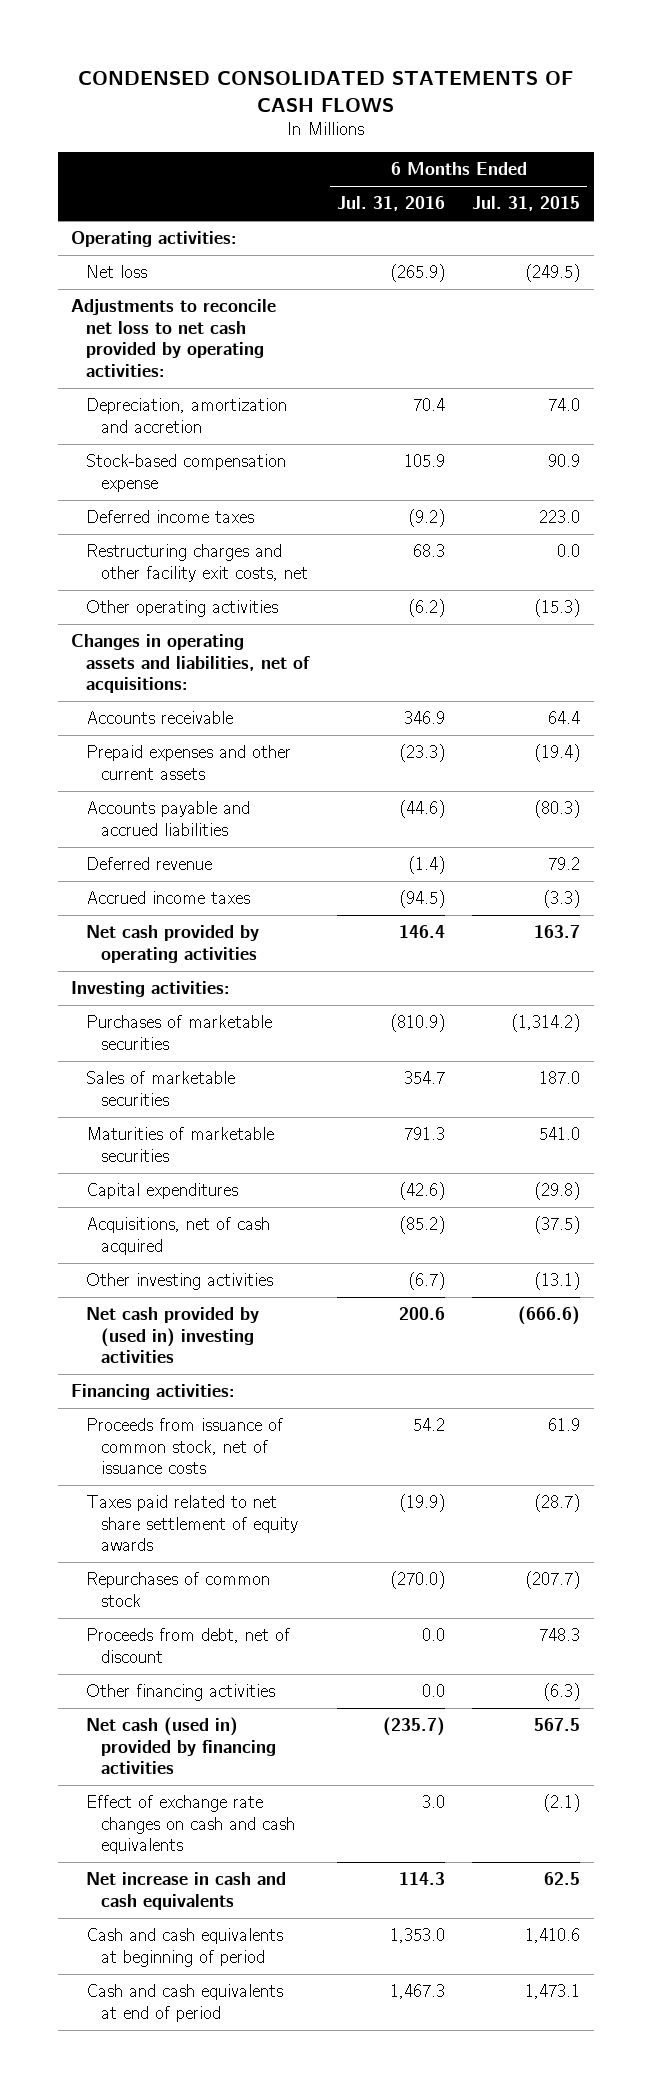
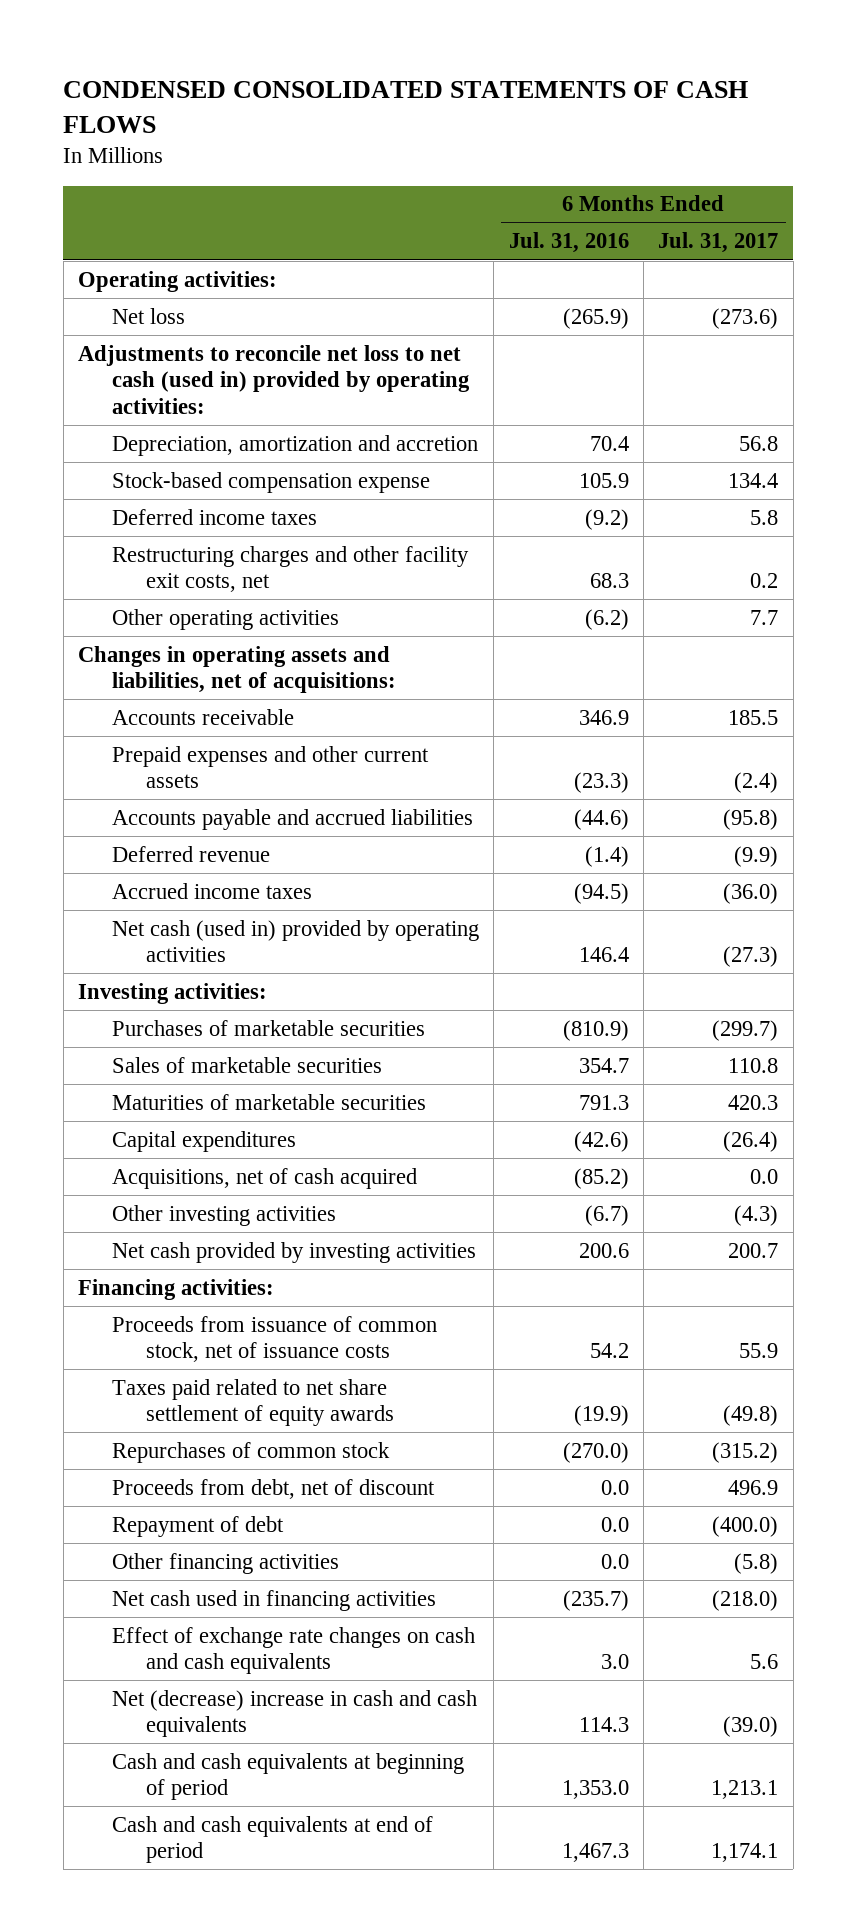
[472,196,581,212] Jul. 31, 2015 -> none
none -> [658,232,779,254] Jul. 31, 2017
[71,299,277,378] Adjustments to reconcile net loss to net cash provided by operating activities: -> [78,344,470,414] Adjustments to reconcile net loss to net cash (used in) provided by operating activities:
[86,925,260,963] Net cash provided by operating activities -> [111,919,479,963] Net cash (used in) provided by operating activities
[86,1307,260,1364] Net cash provided by (used in) investing activities -> [111,1241,476,1263] Net cash provided by investing activities
none -> [111,1515,284,1537] Repayment of debt
[86,1717,277,1775] Net cash (used in) provided by financing activities -> [111,1589,436,1611] Net cash used in financing activities
[86,1872,287,1910] Net increase in cash and cash equivalents -> [111,1689,477,1738] Net (decrease) increase in cash and cash equivalents

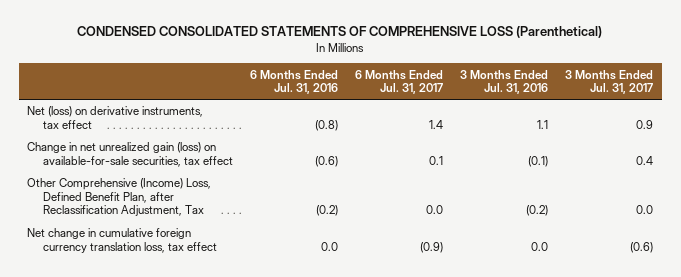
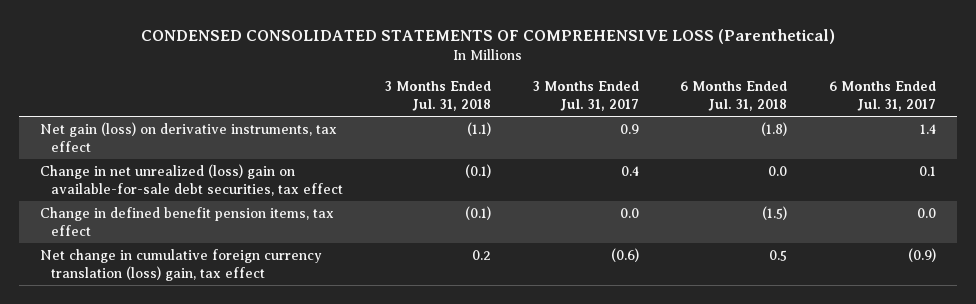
[250,69,339,95] 6 Months Ended Jul. 31, 2016 -> none
[460,69,549,95] 3 Months Ended Jul. 31, 2016 -> none
none -> [385,81,492,112] 3 Months Ended Jul. 31, 2018
none -> [680,81,788,112] 6 Months Ended Jul. 31, 2018
[27,106,204,129] Net (loss) on derivative instruments, tax effect -> [40,121,338,152] Net gain (loss) on derivative instruments, tax effect
[27,142,234,167] Change in net unrealized gain (loss) on available-for-sale securities, tax effect -> [40,163,344,196] Change in net unrealized (loss) gain on available-for-sale debt securities, tax effect
[27,178,212,217] Other Comprehensive (Income) Loss, Defined Benefit Plan, after Reclassification Adjustment, Tax -> [40,206,335,236] Change in defined benefit pension items, tax effect
[27,228,218,253] Net change in cumulative foreign currency translation loss, tax effect -> [40,248,323,281] Net change in cumulative foreign currency translation (loss) gain, tax effect

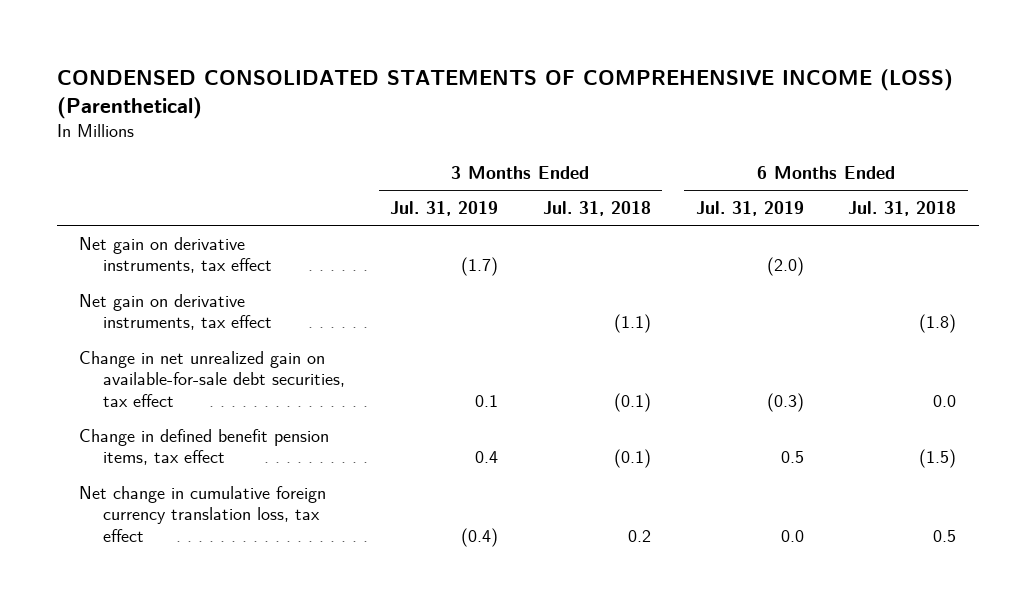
[141,29,836,45] CONDENSED CONSOLIDATED STATEMENTS OF COMPREHENSIVE LOSS (Parenthetical) -> [56,68,953,119] CONDENSED CONSOLIDATED STATEMENTS OF COMPREHENSIVE INCOME (LOSS) (Parenthetical)
[532,81,639,112] 3 Months Ended Jul. 31, 2017 -> none
[829,81,937,112] 6 Months Ended Jul. 31, 2017 -> none
none -> [389,200,498,216] Jul. 31, 2019
none -> [695,200,804,216] Jul. 31, 2019
none -> [79,236,273,274] Net gain on derivative instruments, tax effect
[40,121,338,152] Net gain (loss) on derivative instruments, tax effect -> [79,293,273,331] Net gain on derivative instruments, tax effect
[40,163,344,196] Change in net unrealized (loss) gain on available-for-sale debt securities, tax effect -> [79,350,346,407] Change in net unrealized gain on available-for-sale debt securities, tax effect
[40,248,323,281] Net change in cumulative foreign currency translation (loss) gain, tax effect -> [79,485,327,542] Net change in cumulative foreign currency translation loss, tax effect

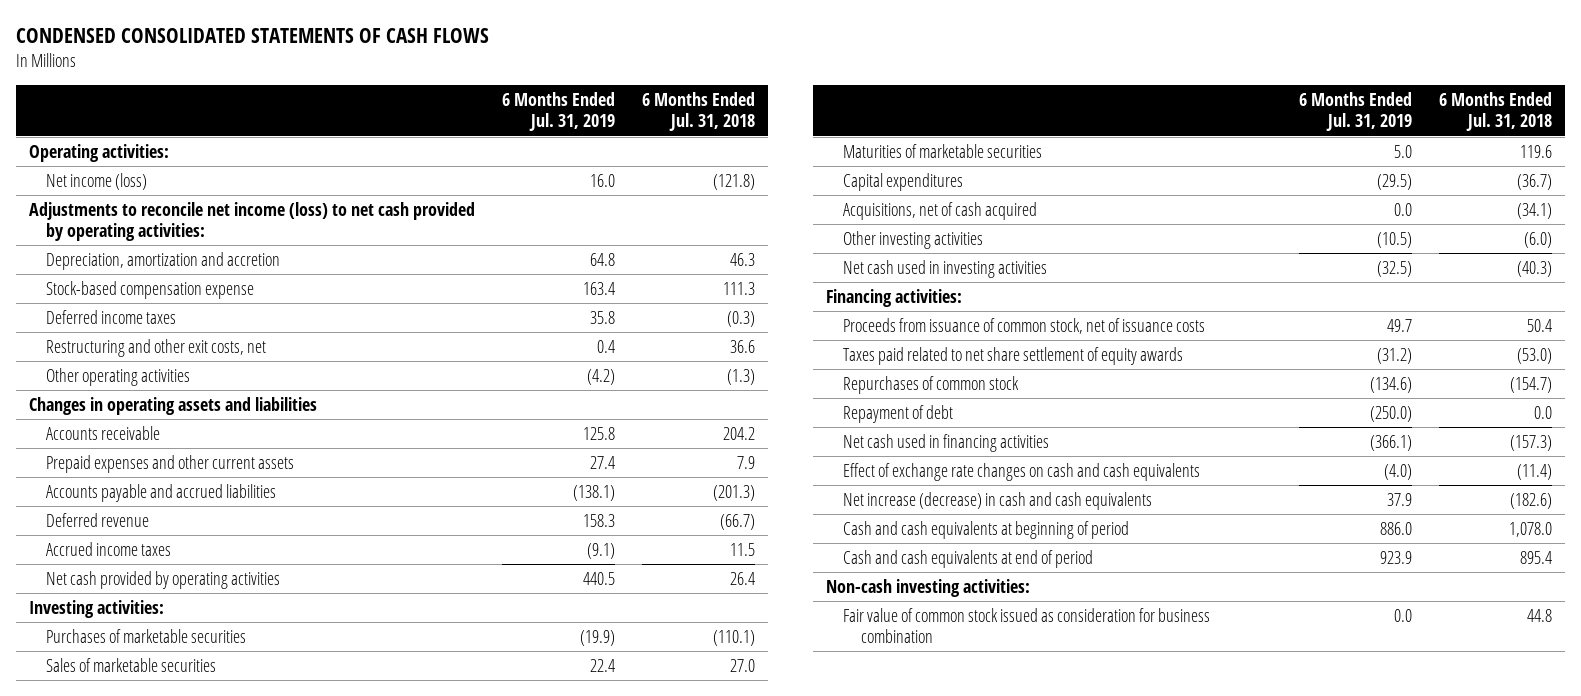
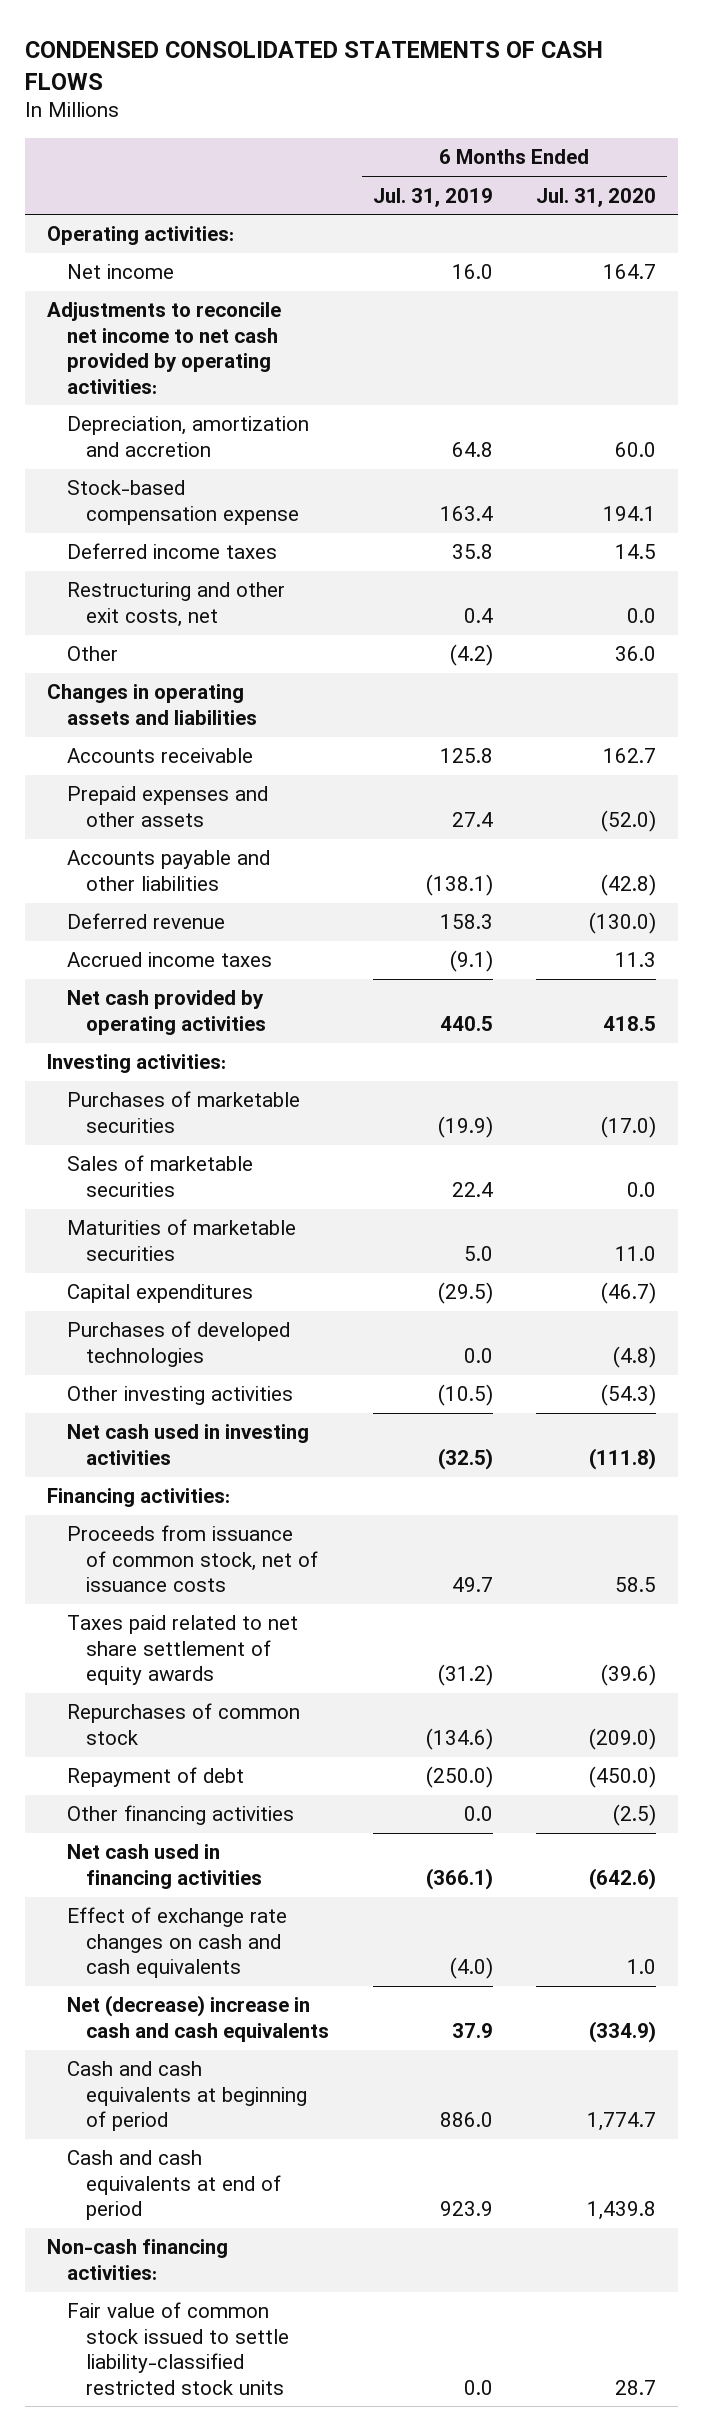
[641,92,755,132] 6 Months Ended Jul. 31, 2018 -> none
none -> [535,187,656,207] Jul. 31, 2020
[46,173,148,191] Net income (loss) -> [66,264,174,280] Net income
[29,202,476,241] Adjustments to reconcile net income (loss) to net cash provided by operating activities: -> [47,302,282,394] Adjustments to reconcile net income to net cash provided by operating activities:
[46,368,191,387] Other operating activities -> [66,646,118,662] Other
[46,455,295,474] Prepaid expenses and other current assets -> [66,786,268,827] Prepaid expenses and other assets
[46,484,277,503] Accounts payable and accrued liabilities -> [66,850,270,891] Accounts payable and other liabilities
[843,202,1038,221] Acquisitions, net of cash acquired -> none
none -> [66,1321,290,1367] Purchases of developed technologies
none -> [66,1805,294,1826] Other financing activities
[843,492,1153,511] Net increase (decrease) in cash and cash equivalents -> [66,1995,330,2042] Net (decrease) increase in cash and cash equivalents
[843,608,1211,643] Fair value of common stock issued as consideration for business combination -> none
[826,579,1031,598] Non-cash investing activities: -> [47,2239,229,2280] Non-cash financing activities:
none -> [66,2302,290,2395] Fair value of common stock issued to settle liability-classified restricted stock units

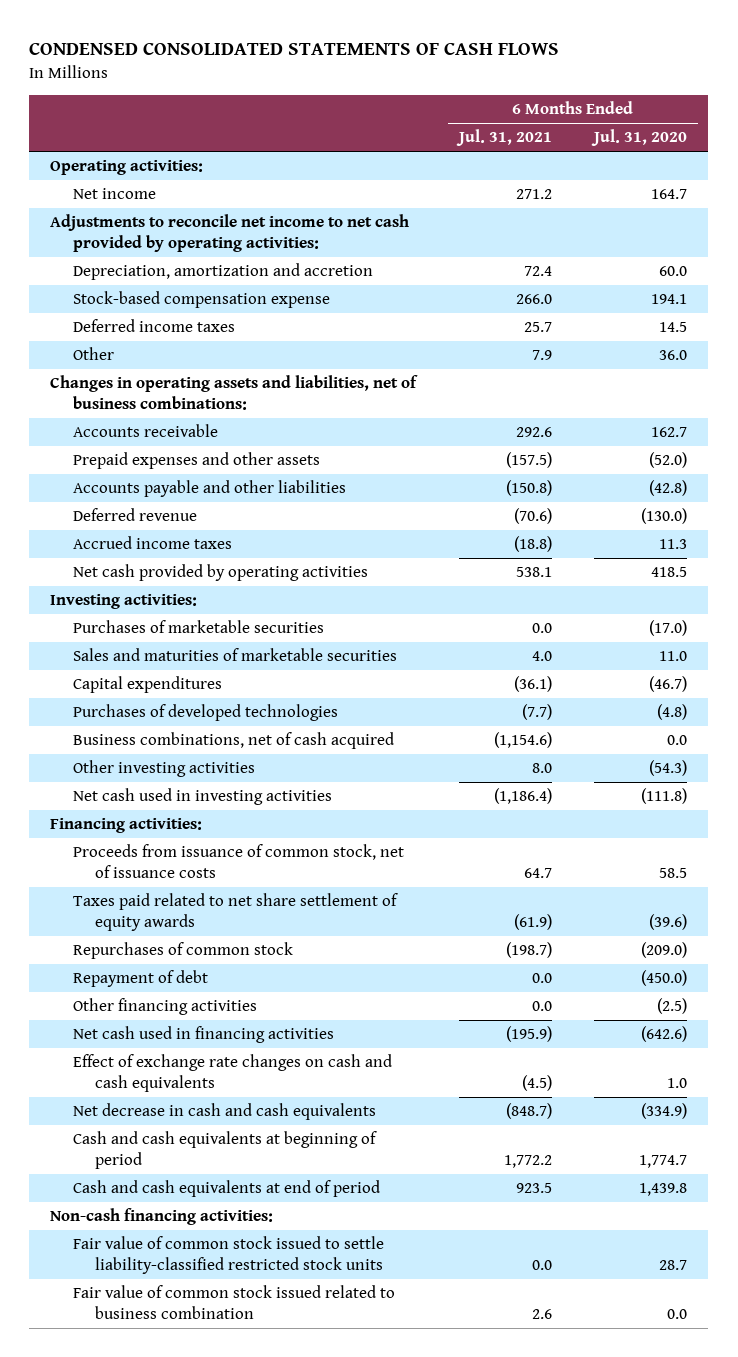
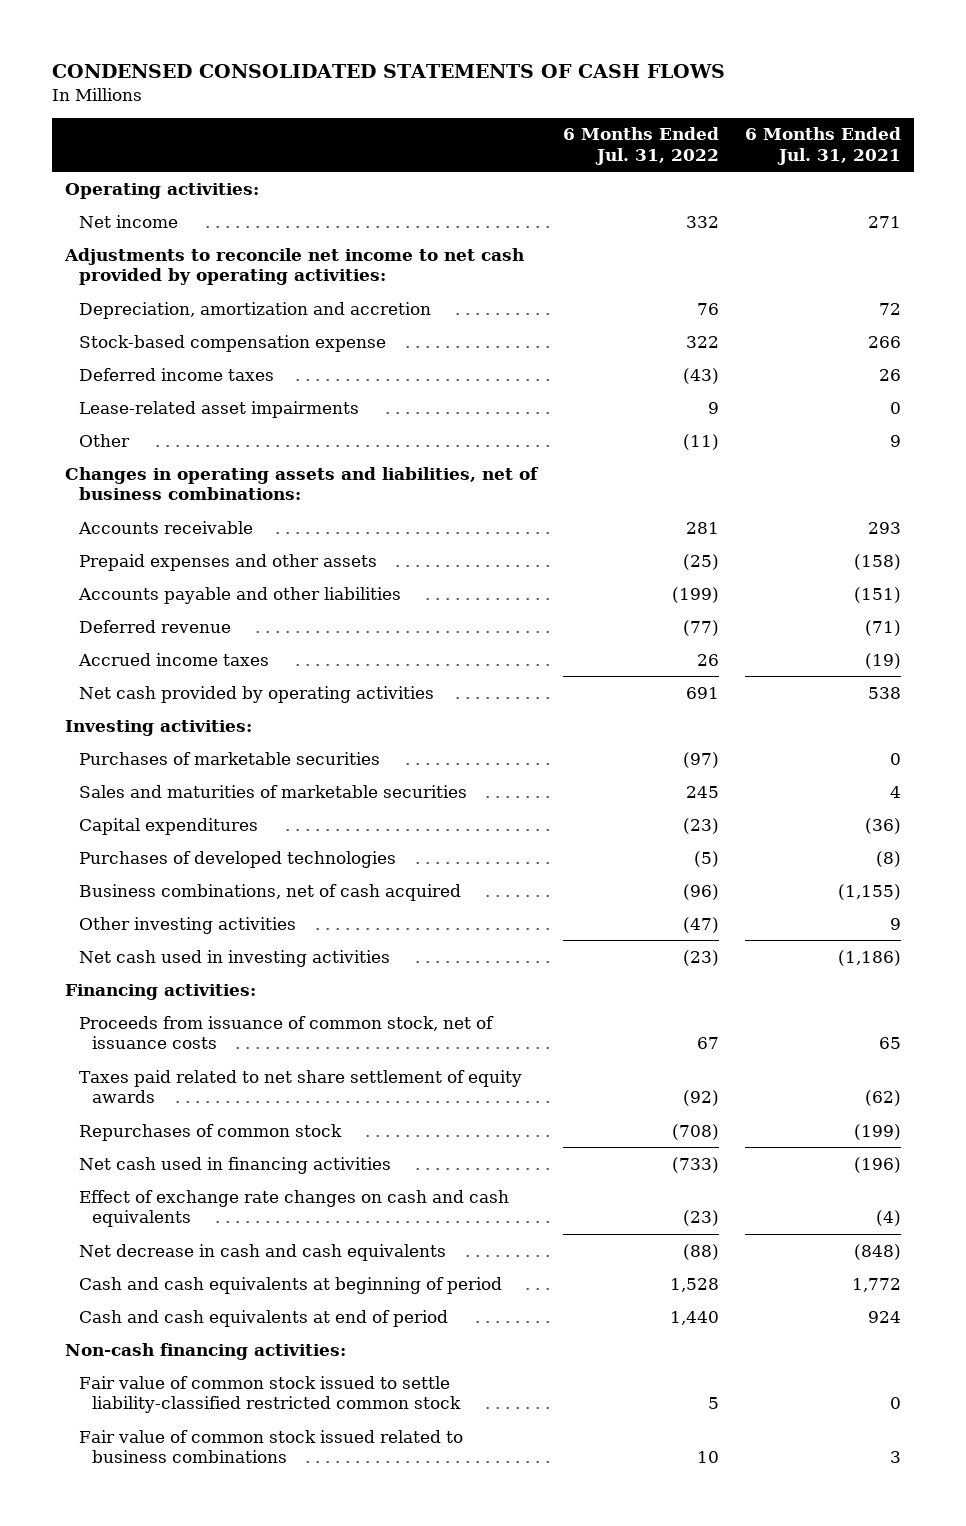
[591,129,688,147] Jul. 31, 2020 -> none
none -> [562,127,719,166] 6 Months Ended Jul. 31, 2022
[515,189,552,200] 271.2 -> [867,215,901,228] 271
[523,266,552,277] 72.4 -> [878,302,901,315] 72
[515,294,552,305] 266.0 -> [867,335,901,348] 266
[523,322,552,333] 25.7 -> [878,368,901,381] 26
none -> [78,400,359,418] Lease-related asset impairments
[531,350,552,361] 7.9 -> [889,434,901,447] 9
[515,427,552,438] 292.6 -> [867,521,901,534] 293
[505,452,552,469] (157.5) -> [853,553,901,570] (158)
[505,480,552,497] (150.8) -> [853,586,901,603] (151)
[513,508,552,525] (70.6) -> [864,619,901,636] (71)
[513,536,552,553] (18.8) -> [864,652,901,669] (19)
[515,567,552,578] 538.1 -> [867,686,901,699] 538
[531,623,552,634] 0.0 -> [889,752,901,765] 0
[531,651,552,662] 4.0 -> [889,785,901,798] 4
[513,676,552,693] (36.1) -> [864,817,901,834] (36)
[521,704,552,721] (7.7) -> [875,850,901,867] (8)
[493,732,552,749] (1,154.6) -> [837,883,901,900] (1,155)
[531,763,552,774] 8.0 -> [889,917,901,930] 9
[493,788,552,805] (1,186.4) -> [837,949,901,966] (1,186)
[72,970,208,988] Repayment of debt -> none
[72,998,257,1016] Other financing activities -> none
[523,868,552,879] 64.7 -> [878,1037,901,1050] 65
[513,914,552,931] (61.9) -> [864,1090,901,1107] (62)
[505,942,552,959] (198.7) -> [853,1123,901,1140] (199)
[505,1026,552,1043] (195.9) -> [853,1156,901,1173] (196)
[521,1075,552,1092] (4.5) -> [875,1210,901,1227] (4)
[505,1103,552,1120] (848.7) -> [853,1243,901,1260] (848)
[503,1155,552,1169] 1,772.2 -> [851,1277,901,1292] 1,772
[515,1183,552,1194] 923.5 -> [867,1310,901,1323] 924
[72,1236,384,1275] Fair value of common stock issued to settle liability-classified restricted stock units -> [78,1375,461,1414] Fair value of common stock issued to settle liability-classified restricted common stock
[531,1260,552,1271] 0.0 -> [889,1397,901,1410] 0
[72,1285,395,1320] Fair value of common stock issued related to business combination -> [78,1429,463,1464] Fair value of common stock issued related to business combinations
[531,1309,552,1320] 2.6 -> [889,1451,901,1464] 3

